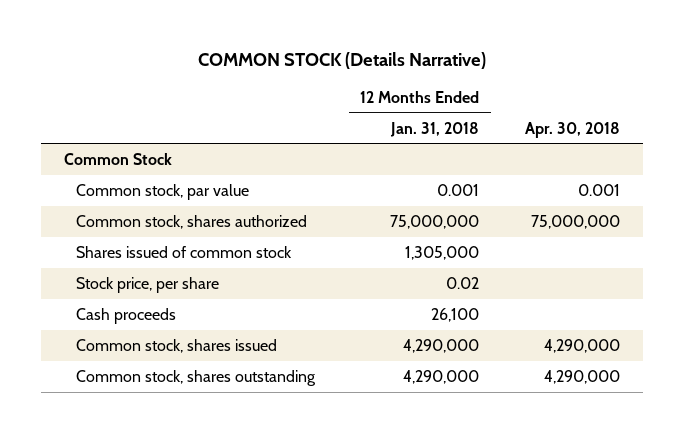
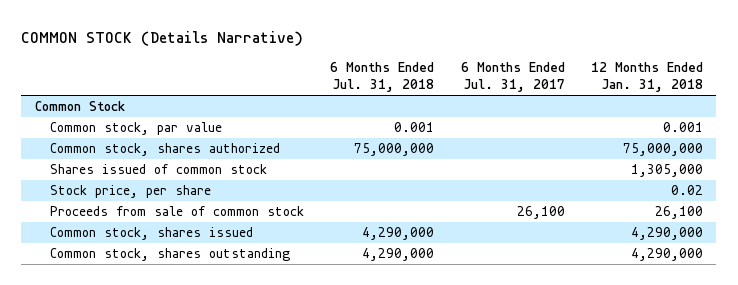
[525,121,621,138] Apr. 30, 2018 -> none
none -> [330,61,435,93] 6 Months Ended Jul. 31, 2018
none -> [460,61,565,93] 6 Months Ended Jul. 31, 2017
[75,308,176,325] Cash proceeds -> [50,206,305,217] Proceeds from sale of common stock

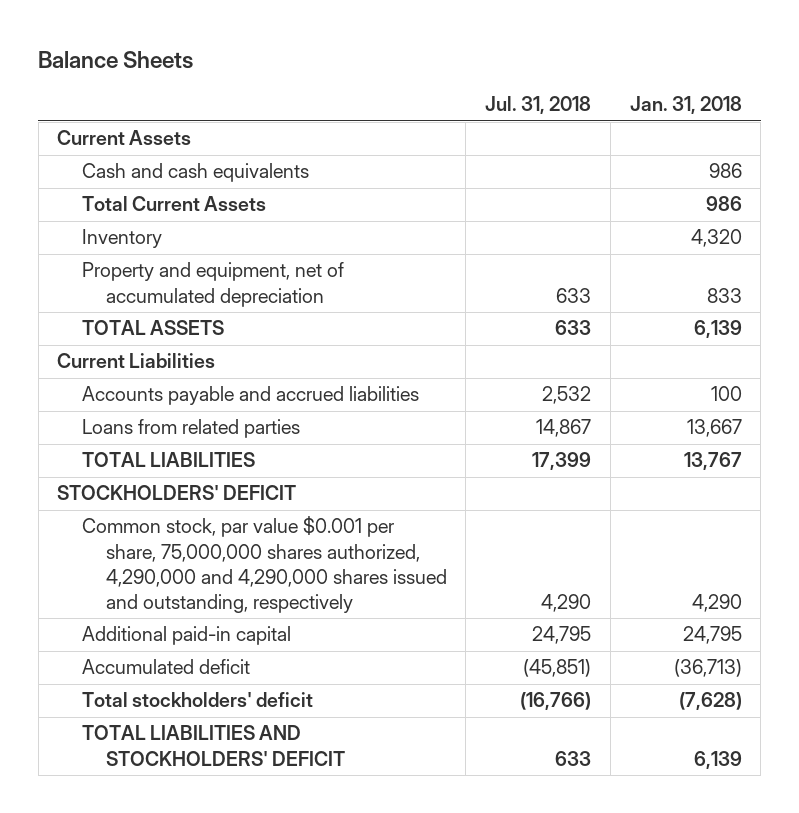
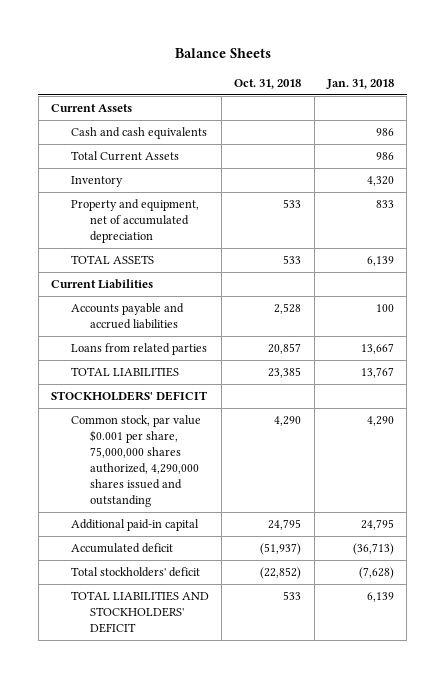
[485,96,592,115] Jul. 31, 2018 -> none
none -> [234,78,302,89] Oct. 31, 2018
[81,516,447,613] Common stock, par value $0.001 per share, 75,000,000 shares authorized, 4,290,000 and 4,290,000 shares issued and outstanding, respectively -> [70,415,201,508] Common stock, par value $0.001 per share, 75,000,000 shares authorized, 4,290,000 shares issued and outstanding

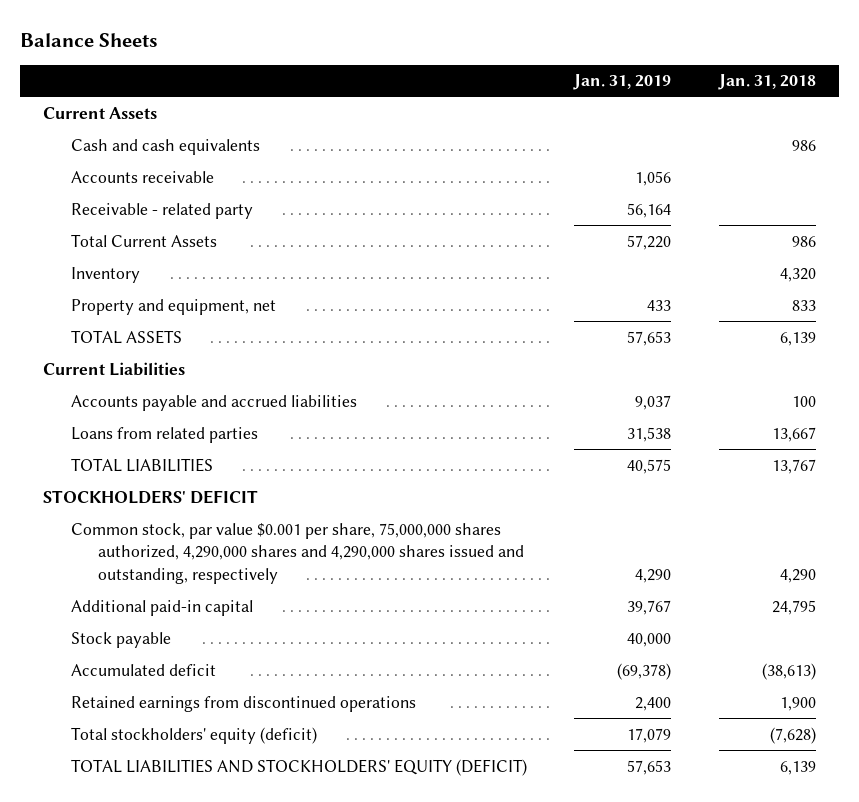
[234,78,302,89] Oct. 31, 2018 -> none
none -> [573,74,672,91] Jan. 31, 2019
none -> [70,170,214,183] Accounts receivable
none -> [70,202,253,219] Receivable - related party
[70,199,199,244] Property and equipment, net of accumulated depreciation -> [70,298,276,315] Property and equipment, net
[70,415,201,508] Common stock, par value $0.001 per share, 75,000,000 shares authorized, 4,290,000 shares issued and outstanding -> [70,522,524,584] Common stock, par value $0.001 per share, 75,000,000 shares authorized, 4,290,000 shares and 4,290,000 shares issued and outstanding, respectively
none -> [70,631,171,648] Stock payable
[353,543,395,556] (36,713) -> [761,662,816,680] (38,613)
none -> [70,695,416,712] Retained earnings from discontinued operations
[70,567,200,578] Total stockholders' deficit -> [70,726,317,744] Total stockholders' equity (deficit)
[70,591,209,634] TOTAL LIABILITIES AND STOCKHOLDERS' DEFICIT -> [70,758,527,776] TOTAL LIABILITIES AND STOCKHOLDERS' EQUITY (DEFICIT)

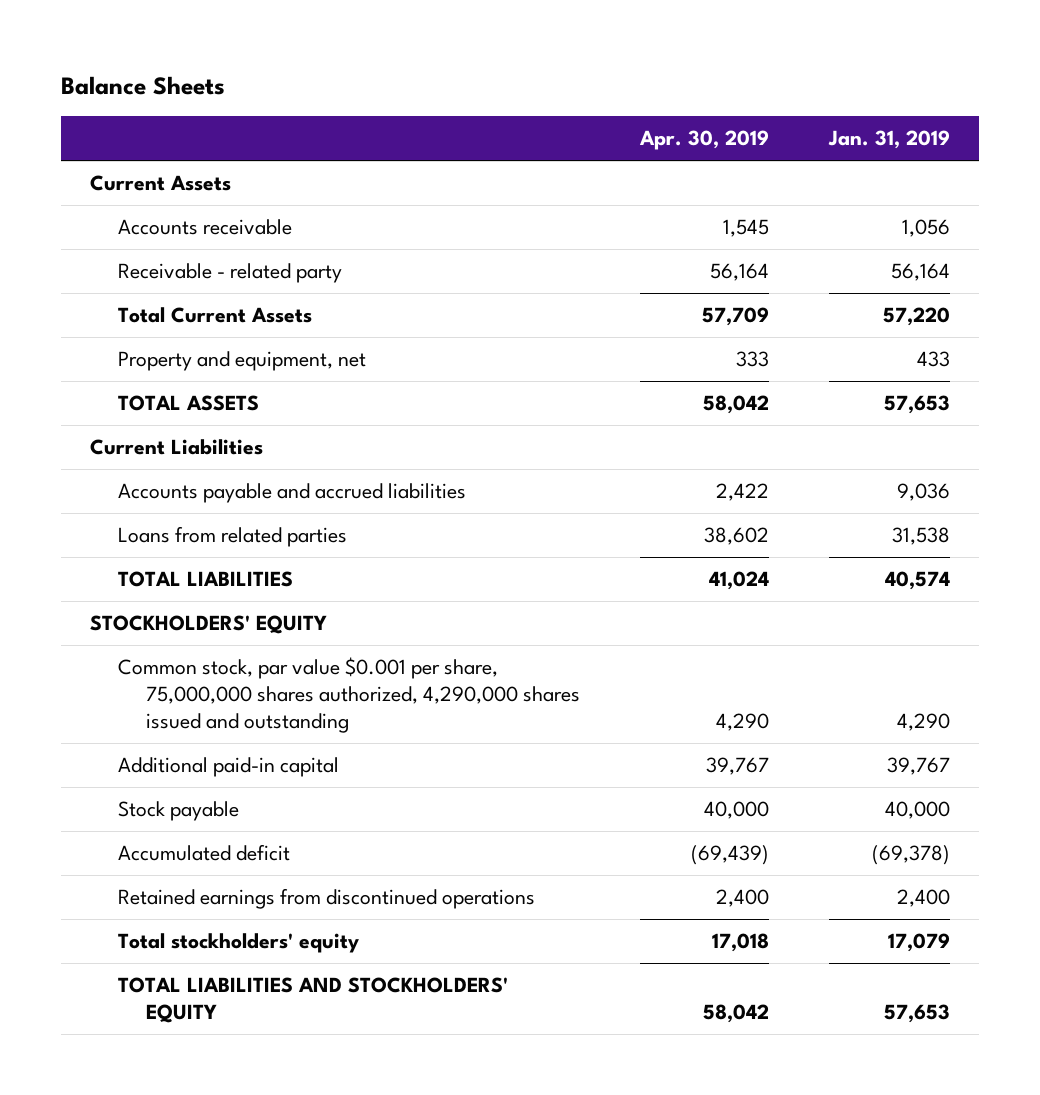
[717,74,816,91] Jan. 31, 2018 -> none
none -> [639,130,770,151] Apr. 30, 2019
[70,138,260,155] Cash and cash equivalents -> none
[70,266,140,283] Inventory -> none
[635,394,672,410] 9,037 -> [896,483,950,502] 9,036
[627,458,672,474] 40,575 -> [884,571,950,591] 40,574
[43,489,259,504] STOCKHOLDERS' DEFICIT -> [90,615,328,635] STOCKHOLDERS' EQUITY
[70,522,524,584] Common stock, par value $0.001 per share, 75,000,000 shares authorized, 4,290,000 shares and 4,290,000 shares issued and outstanding, respectively -> [118,657,581,734] Common stock, par value $0.001 per share, 75,000,000 shares authorized, 4,290,000 shares issued and outstanding
[70,726,317,744] Total stockholders' equity (deficit) -> [118,933,360,954] Total stockholders' equity
[70,758,527,776] TOTAL LIABILITIES AND STOCKHOLDERS' EQUITY (DEFICIT) -> [118,977,509,1024] TOTAL LIABILITIES AND STOCKHOLDERS' EQUITY

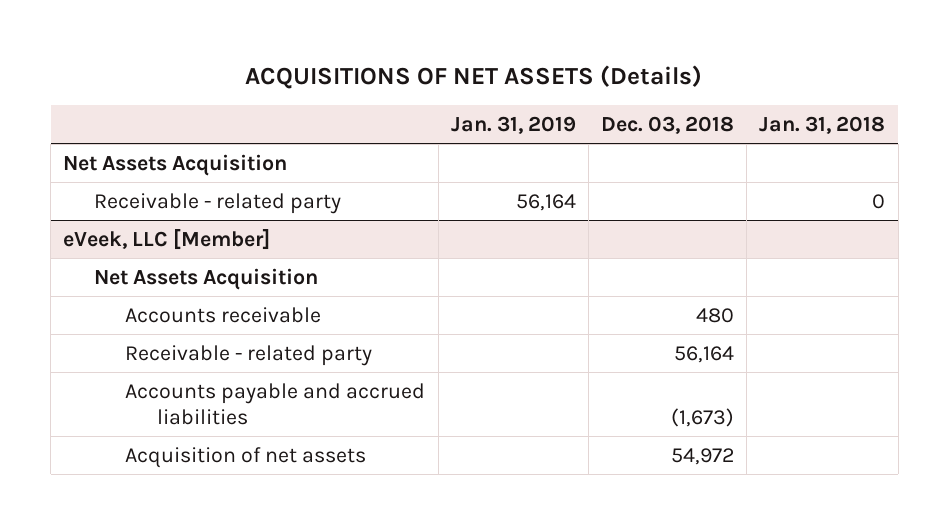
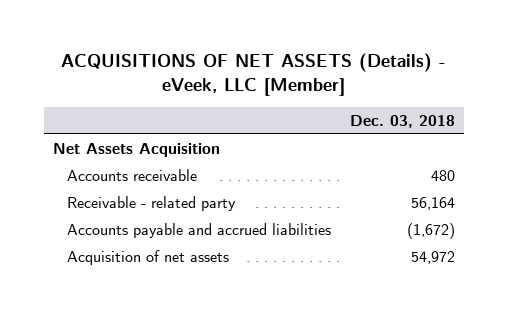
[245,64,703,89] ACQUISITIONS OF NET ASSETS (Details) -> [60,53,446,97] ACQUISITIONS OF NET ASSETS (Details) - eVeek, LLC [Member]
[450,115,576,134] Jan. 31, 2019 -> none
[759,115,886,134] Jan. 31, 2018 -> none
[94,192,342,214] Receivable - related party -> none
[63,228,271,250] eVeek, LLC [Member] -> none
[94,267,319,290] Net Assets Acquisition -> none
[671,407,735,427] (1,673) -> [406,222,455,239] (1,672)

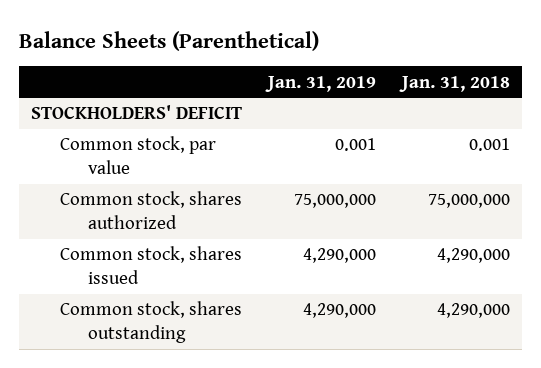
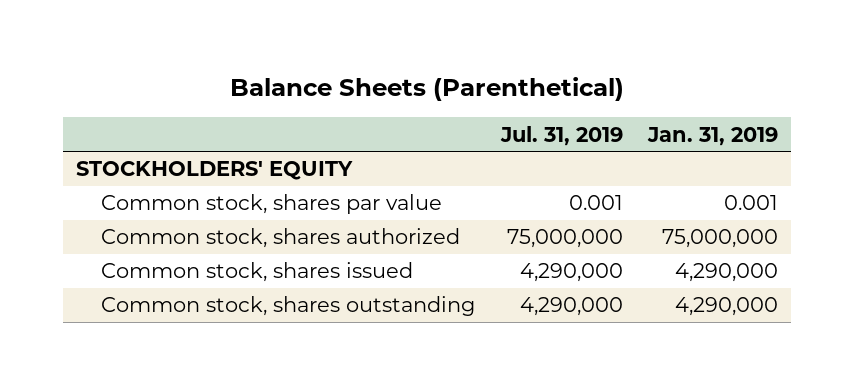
[398,75,510,92] Jan. 31, 2018 -> none
none -> [499,125,623,146] Jul. 31, 2019
[31,105,243,120] STOCKHOLDERS' DEFICIT -> [76,161,354,181] STOCKHOLDERS' EQUITY
[59,136,216,175] Common stock, par value -> [101,194,443,215] Common stock, shares par value

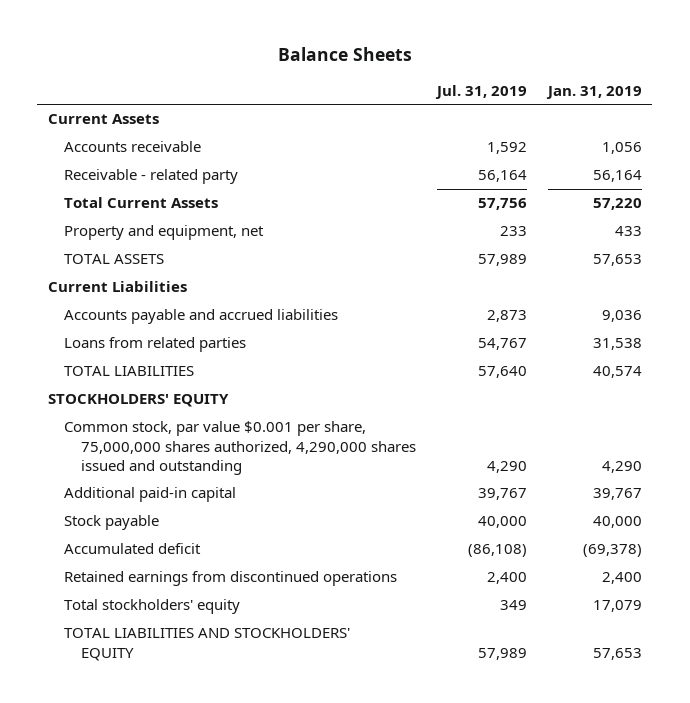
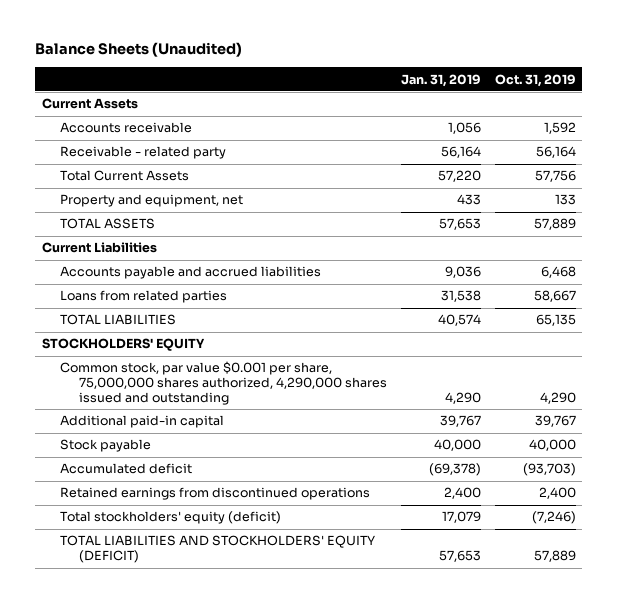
[277,46,412,61] Balance Sheets -> [34,42,242,58] Balance Sheets (Unaudited)
[435,84,528,99] Jul. 31, 2019 -> none
none -> [494,73,576,87] Oct. 31, 2019
[64,599,241,615] Total stockholders' equity -> [60,511,282,525] Total stockholders' equity (deficit)
[64,628,351,661] TOTAL LIABILITIES AND STOCKHOLDERS' EQUITY -> [60,535,376,564] TOTAL LIABILITIES AND STOCKHOLDERS' EQUITY (DEFICIT)

